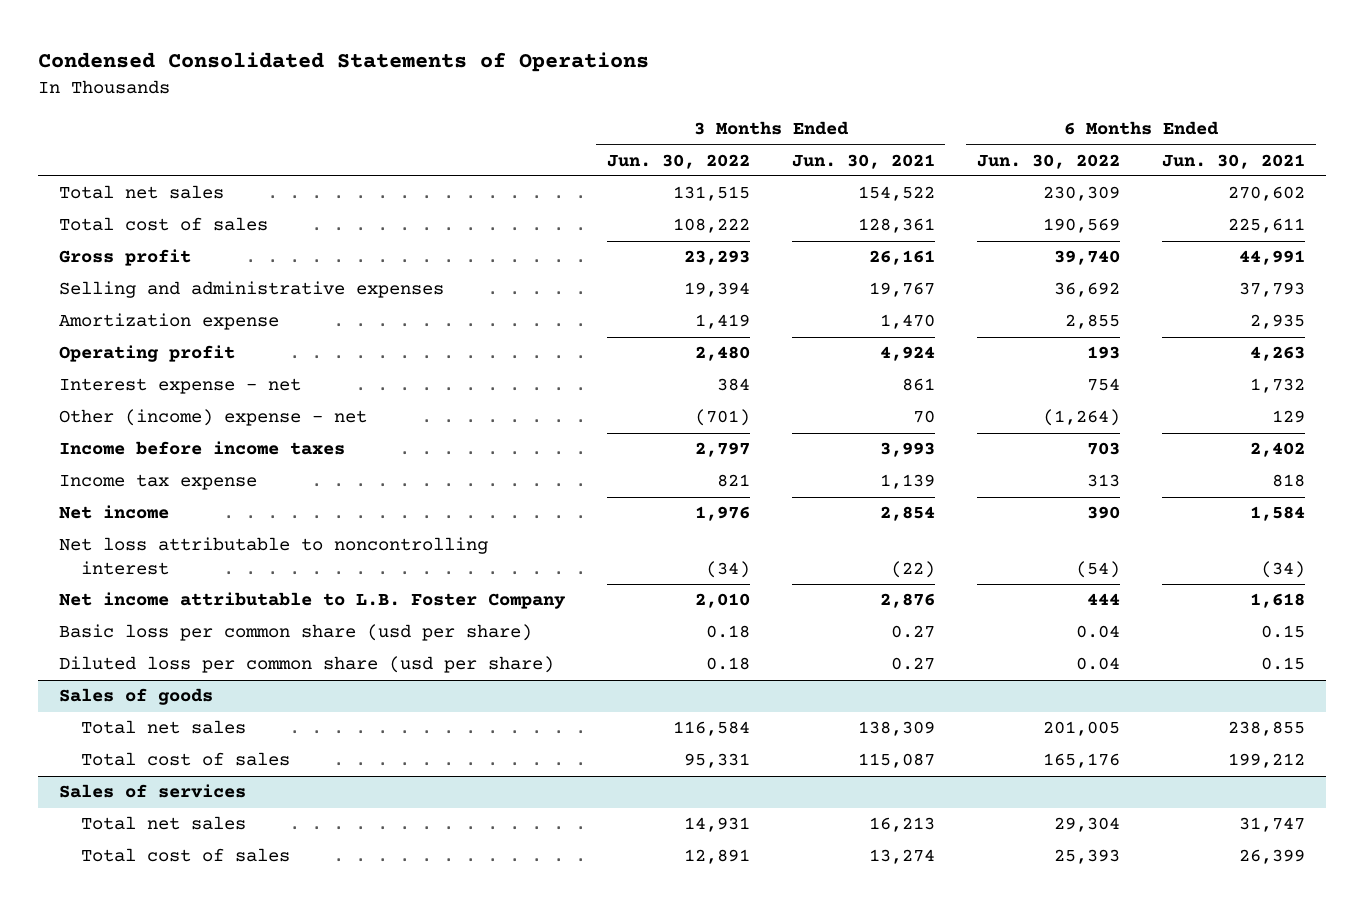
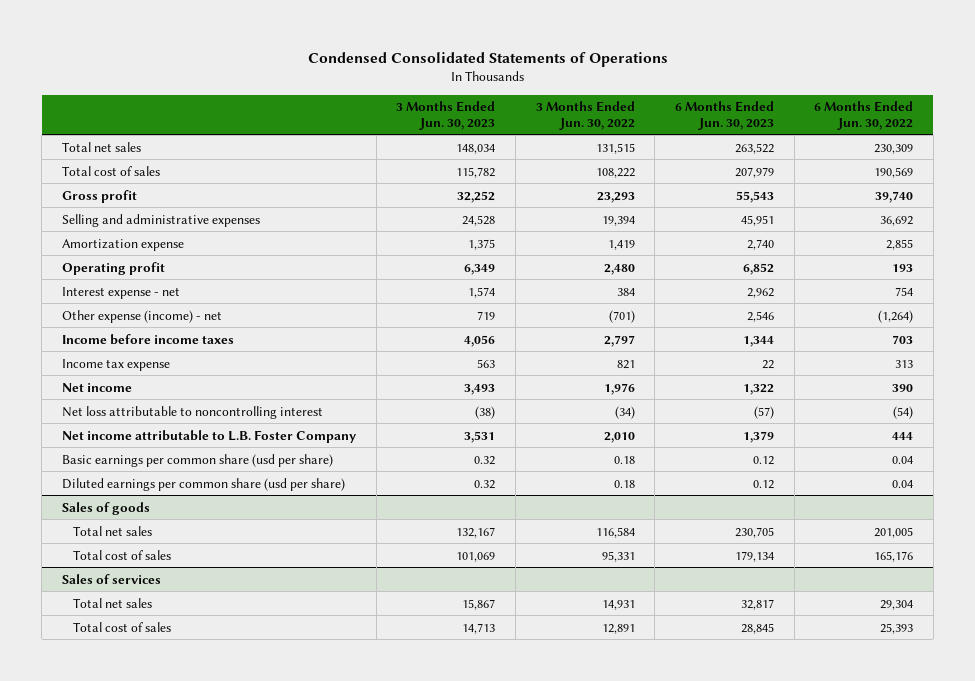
[791,153,935,169] Jun. 30, 2021 -> none
[1162,153,1306,169] Jun. 30, 2021 -> none
none -> [396,101,496,130] 3 Months Ended Jun. 30, 2023
none -> [674,101,774,130] 6 Months Ended Jun. 30, 2023
[58,409,367,427] Other (income) expense - net -> [62,309,223,323] Other expense (income) - net
[58,624,532,642] Basic loss per common share (usd per share) -> [62,453,334,467] Basic earnings per common share (usd per share)
[58,656,554,674] Diluted loss per common share (usd per share) -> [62,477,346,491] Diluted earnings per common share (usd per share)

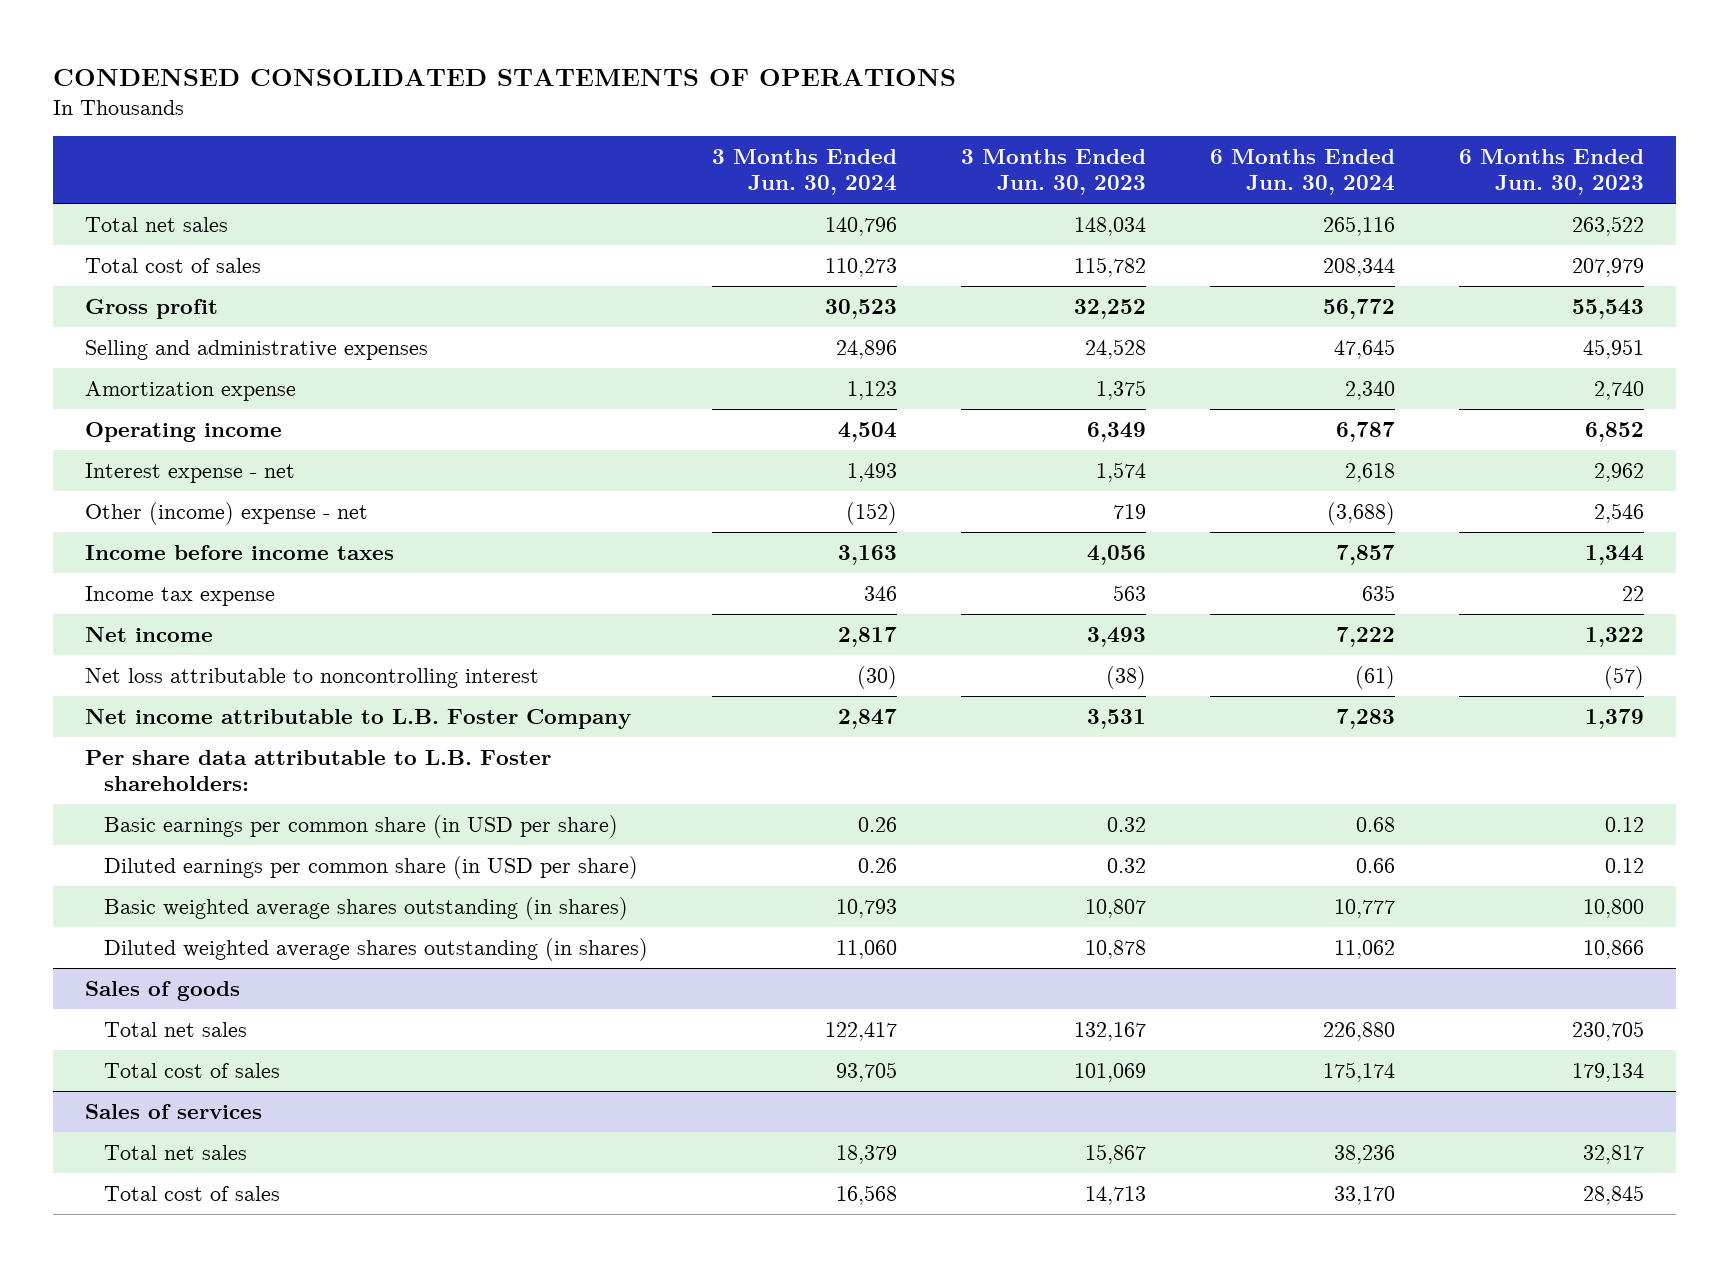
[307,51,668,67] Condensed Consolidated Statements of Operations -> [52,68,956,86] CONDENSED CONSOLIDATED STATEMENTS OF OPERATIONS
[535,101,635,130] 3 Months Ended Jun. 30, 2022 -> none
[814,101,914,130] 6 Months Ended Jun. 30, 2022 -> none
none -> [711,149,897,196] 3 Months Ended Jun. 30, 2024
none -> [1209,149,1395,196] 6 Months Ended Jun. 30, 2024
[62,261,166,275] Operating profit -> [84,421,282,442] Operating income
[62,309,223,323] Other expense (income) - net -> [84,501,368,525] Other (income) expense - net
none -> [84,749,551,792] Per share data attributable to L.B. Foster shareholders:
[62,453,334,467] Basic earnings per common share (usd per share) -> [103,814,618,838] Basic earnings per common share (in USD per share)
[62,477,346,491] Diluted earnings per common share (usd per share) -> [103,855,638,879] Diluted earnings per common share (in USD per share)
none -> [103,896,628,920] Basic weighted average shares outstanding (in shares)
none -> [103,937,648,961] Diluted weighted average shares outstanding (in shares)

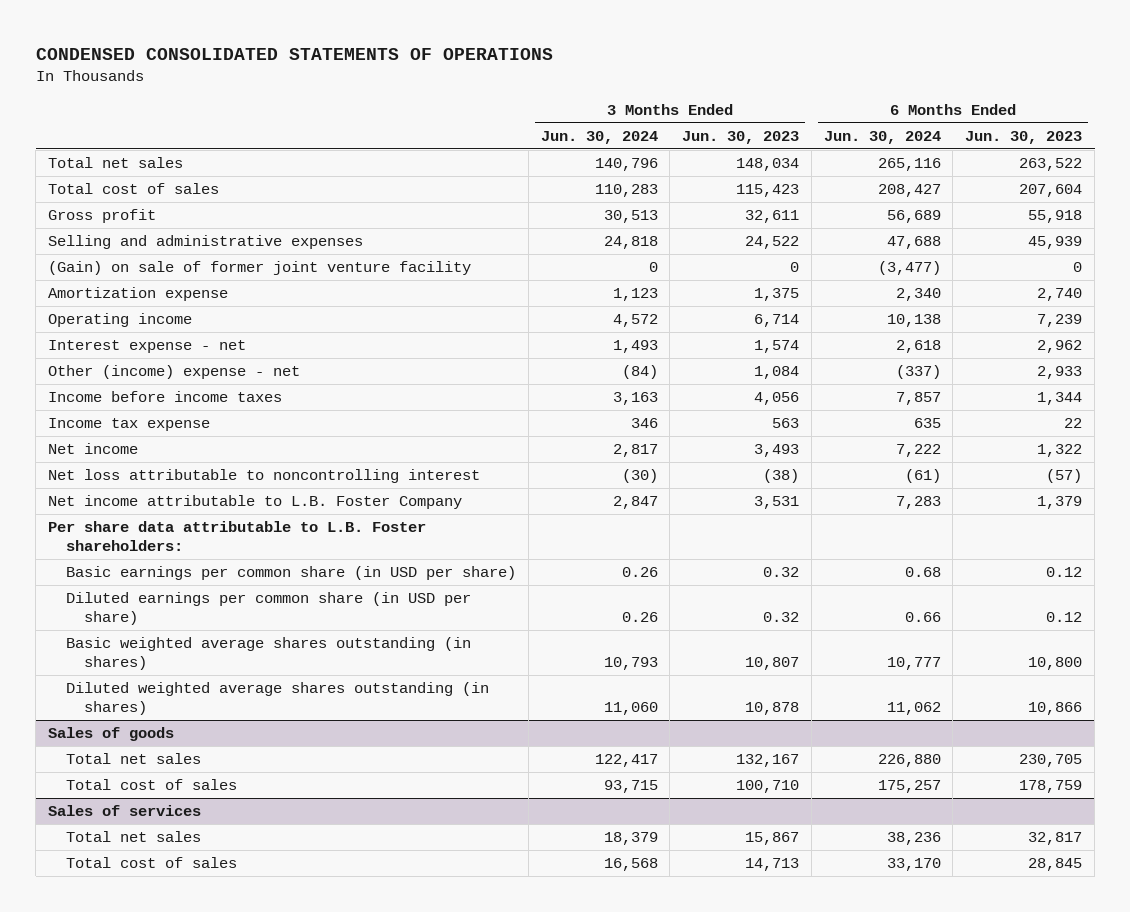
[824,257,897,277] 110,273 -> [594,184,658,198] 110,283
[1073,256,1146,277] 115,782 -> [736,184,800,198] 115,423
[1322,257,1395,277] 208,344 -> [877,184,941,198] 208,427
[1571,257,1644,277] 207,979 -> [1019,184,1083,198] 207,604
[824,298,897,319] 30,523 -> [603,210,658,224] 30,513
[1073,298,1146,319] 32,252 -> [745,210,800,224] 32,611
[1322,298,1395,319] 56,772 -> [886,210,941,224] 56,689
[1571,298,1644,319] 55,543 -> [1028,210,1083,224] 55,918
[835,339,897,359] 24,896 -> [603,236,658,250] 24,818
[1084,338,1146,359] 24,528 -> [745,236,800,250] 24,522
[1333,338,1395,359] 47,645 -> [886,236,941,250] 47,688
[1582,338,1644,359] 45,951 -> [1028,236,1083,250] 45,939
none -> [48,261,472,276] (Gain) on sale of former joint venture facility
[837,421,897,442] 4,504 -> [612,314,658,328] 4,572
[1086,421,1146,442] 6,349 -> [754,314,800,328] 6,714
[1335,421,1395,442] 6,787 -> [886,314,941,328] 10,138
[1584,421,1644,442] 6,852 -> [1037,314,1083,328] 7,239
[845,501,897,525] (152) -> [621,365,658,380] (84)
[1112,503,1146,519] 719 -> [754,366,800,380] 1,084
[1326,501,1395,525] (3,688) -> [895,365,941,380] (337)
[1593,502,1644,523] 2,546 -> [1037,366,1083,380] 2,933
[835,1061,897,1082] 93,705 -> [603,780,658,794] 93,715
[1073,1062,1146,1082] 101,069 -> [736,780,800,794] 100,710
[1322,1061,1395,1082] 175,174 -> [877,780,941,794] 175,257
[1571,1062,1644,1082] 179,134 -> [1019,780,1083,794] 178,759

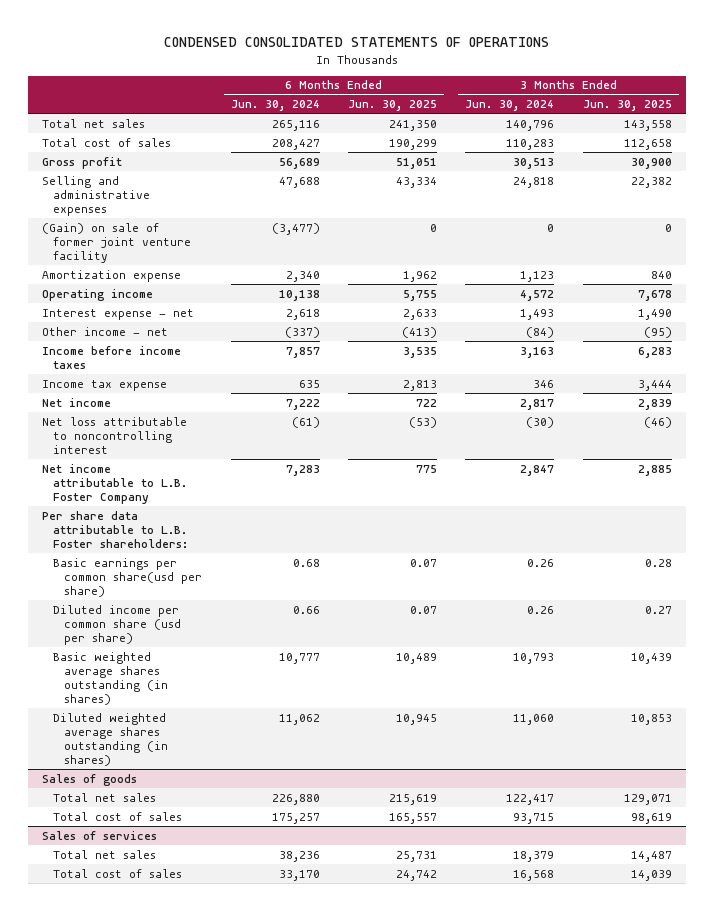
[682,130,800,144] Jun. 30, 2023 -> none
[965,130,1083,144] Jun. 30, 2023 -> none
none -> [348,99,438,111] Jun. 30, 2025
none -> [582,99,672,111] Jun. 30, 2025
[48,365,301,380] Other (income) expense - net -> [42,326,169,336] Other income - net
[66,566,517,581] Basic earnings per common share (in USD per share) -> [53,557,203,597] Basic earnings per common share(usd per share)
[66,592,472,626] Diluted earnings per common share (in USD per share) -> [53,604,182,645] Diluted income per common share (usd per share)

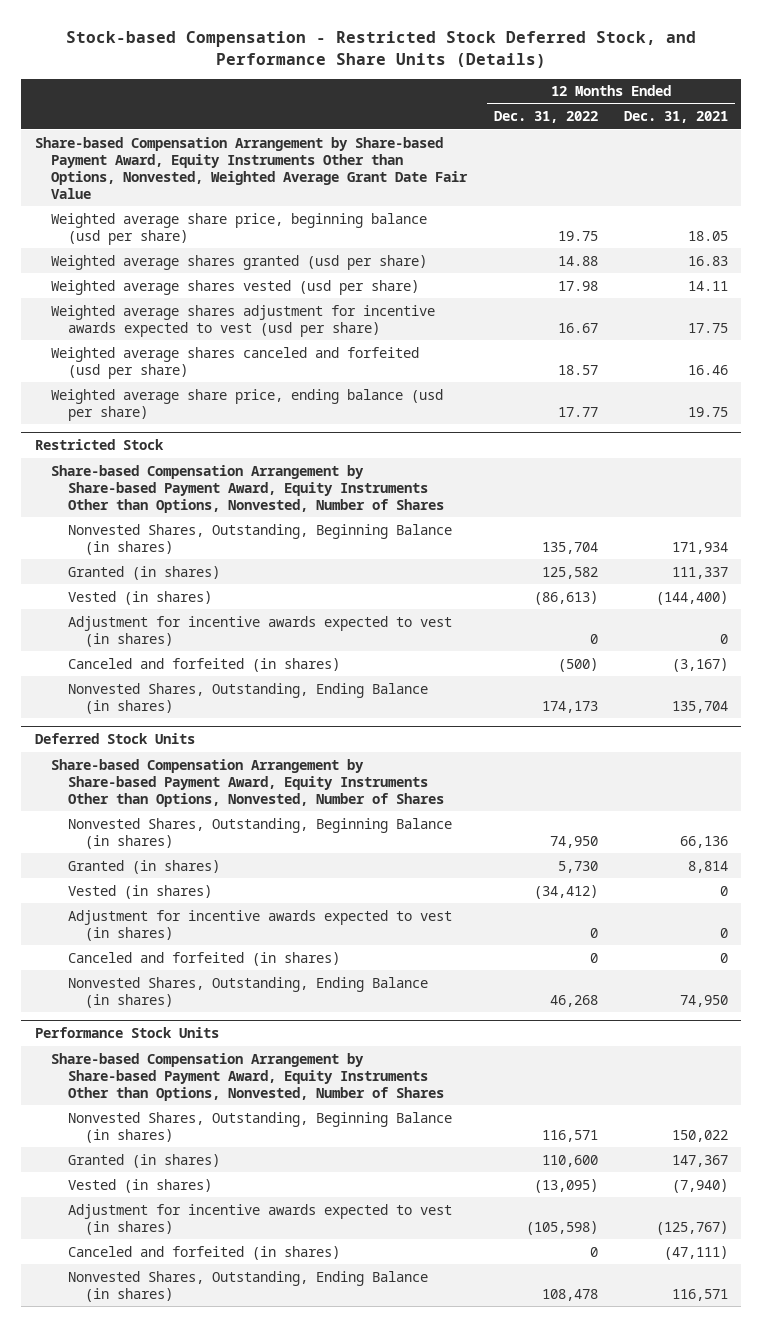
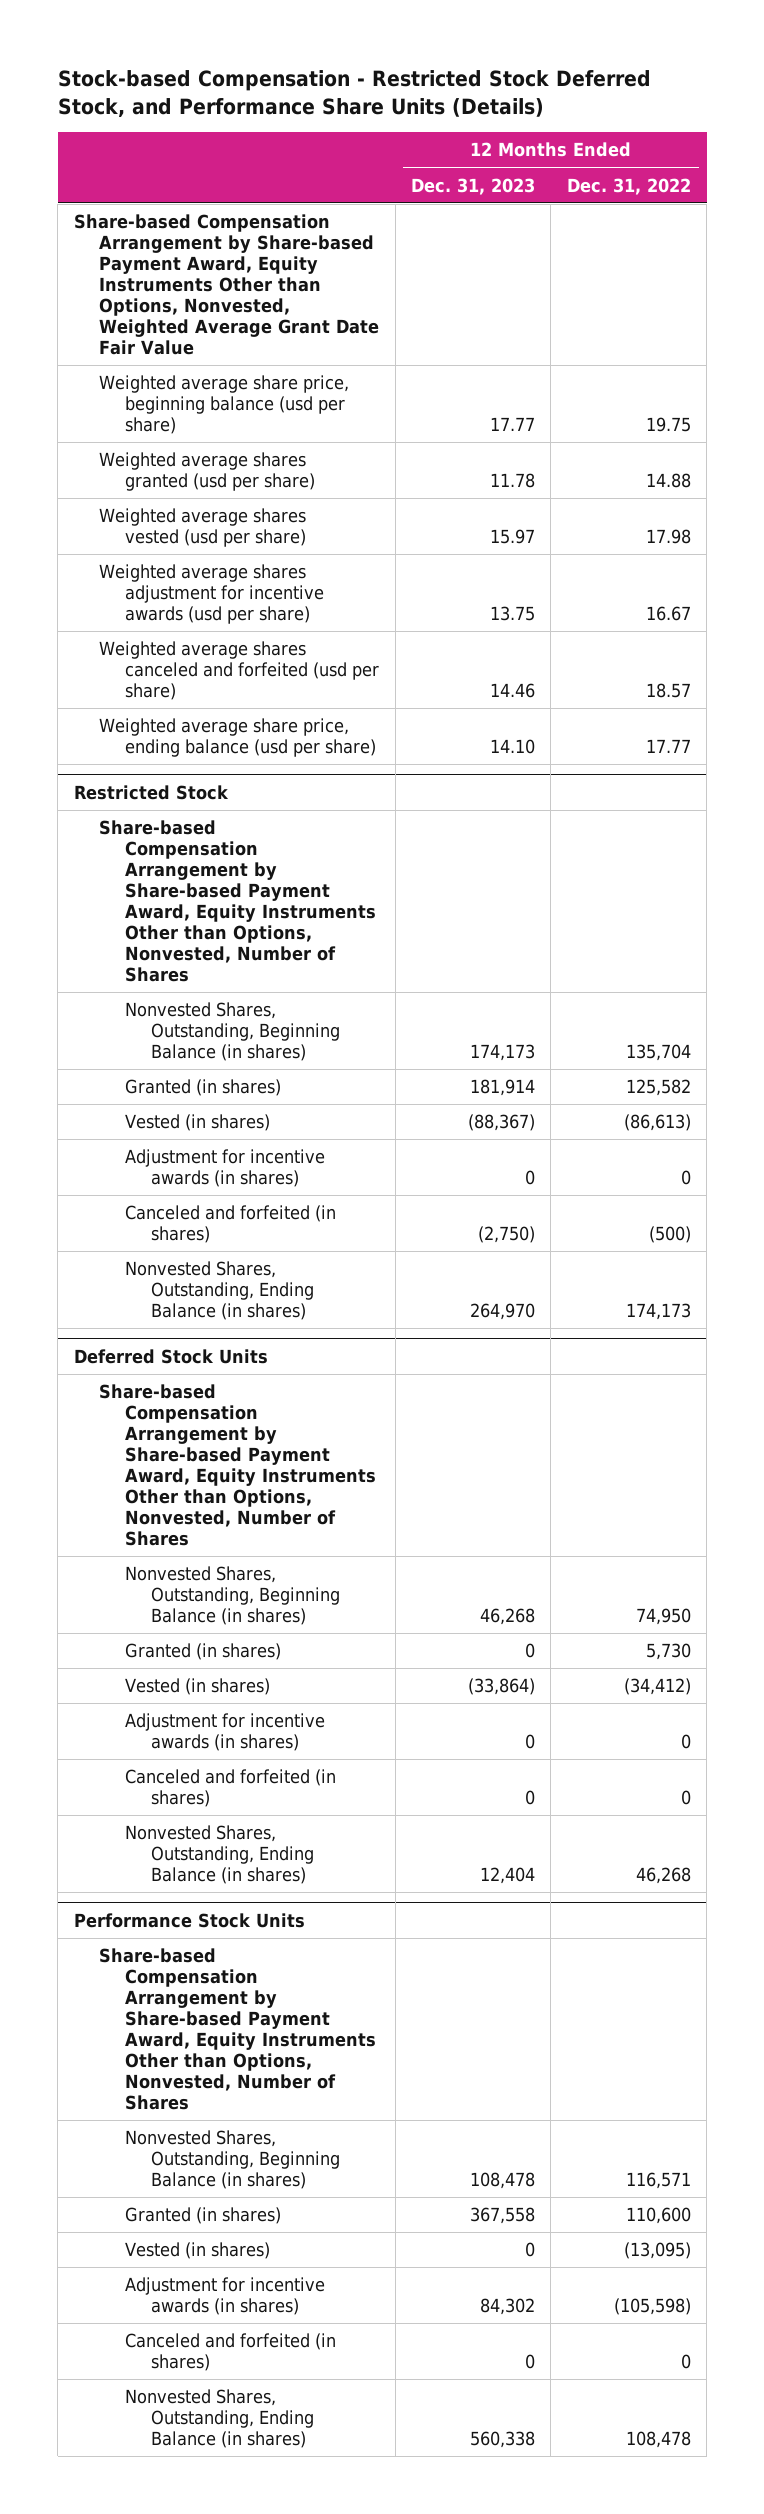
[624,111,729,124] Dec. 31, 2021 -> none
none -> [411,177,536,195] Dec. 31, 2023
[51,304,436,337] Weighted average shares adjustment for incentive awards expected to vest (usd per share) -> [99,564,325,625] Weighted average shares adjustment for incentive awards (usd per share)
[68,615,453,647] Adjustment for incentive awards expected to vest (in shares) -> [125,1149,326,1188] Adjustment for incentive awards (in shares)
[68,909,453,941] Adjustment for incentive awards expected to vest (in shares) -> [125,1713,326,1752] Adjustment for incentive awards (in shares)
[68,1203,453,1235] Adjustment for incentive awards expected to vest (in shares) -> [125,2277,326,2316] Adjustment for incentive awards (in shares)

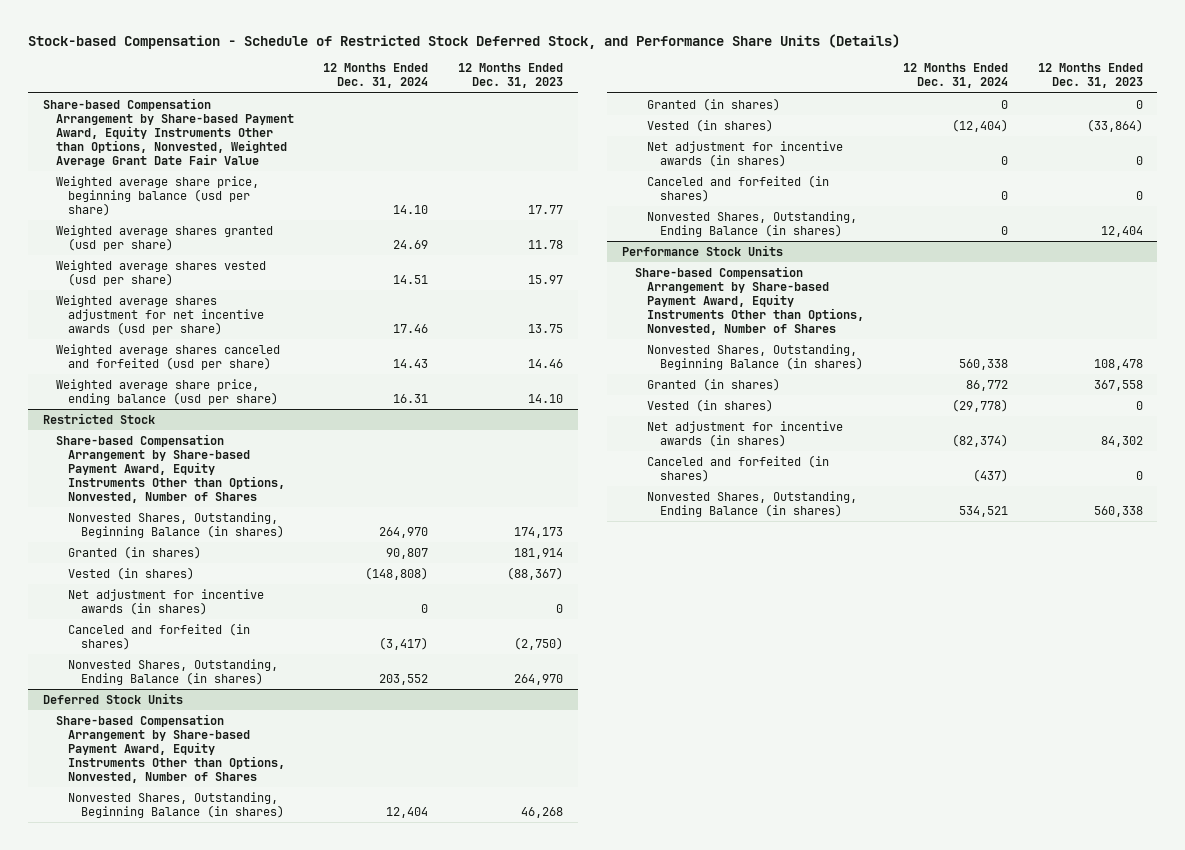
[57,69,651,117] Stock-based Compensation - Restricted Stock Deferred Stock, and Performance Share Units (Details) -> [27,33,900,49] Stock-based Compensation - Schedule of Restricted Stock Deferred Stock, and Performance Share Units (Details)
[566,177,691,195] Dec. 31, 2022 -> none
none -> [323,63,429,89] 12 Months Ended Dec. 31, 2024
[99,564,325,625] Weighted average shares adjustment for incentive awards (usd per share) -> [55,294,265,335] Weighted average shares adjustment for net incentive awards (usd per share)
[125,1149,326,1188] Adjustment for incentive awards (in shares) -> [68,588,265,615] Net adjustment for incentive awards (in shares)
[125,1713,326,1752] Adjustment for incentive awards (in shares) -> [647,140,844,167] Net adjustment for incentive awards (in shares)
[125,2277,326,2316] Adjustment for incentive awards (in shares) -> [647,420,844,447] Net adjustment for incentive awards (in shares)

